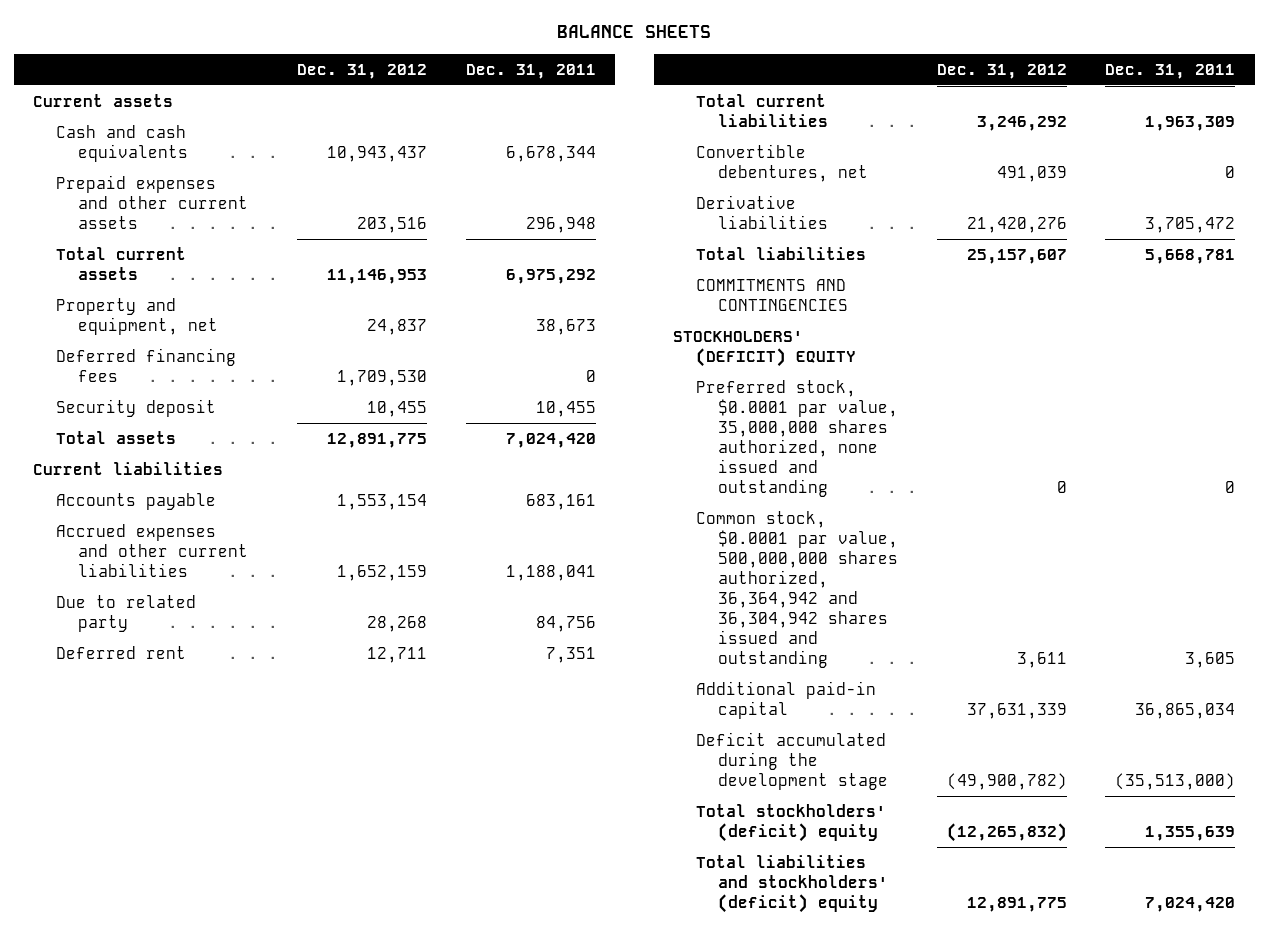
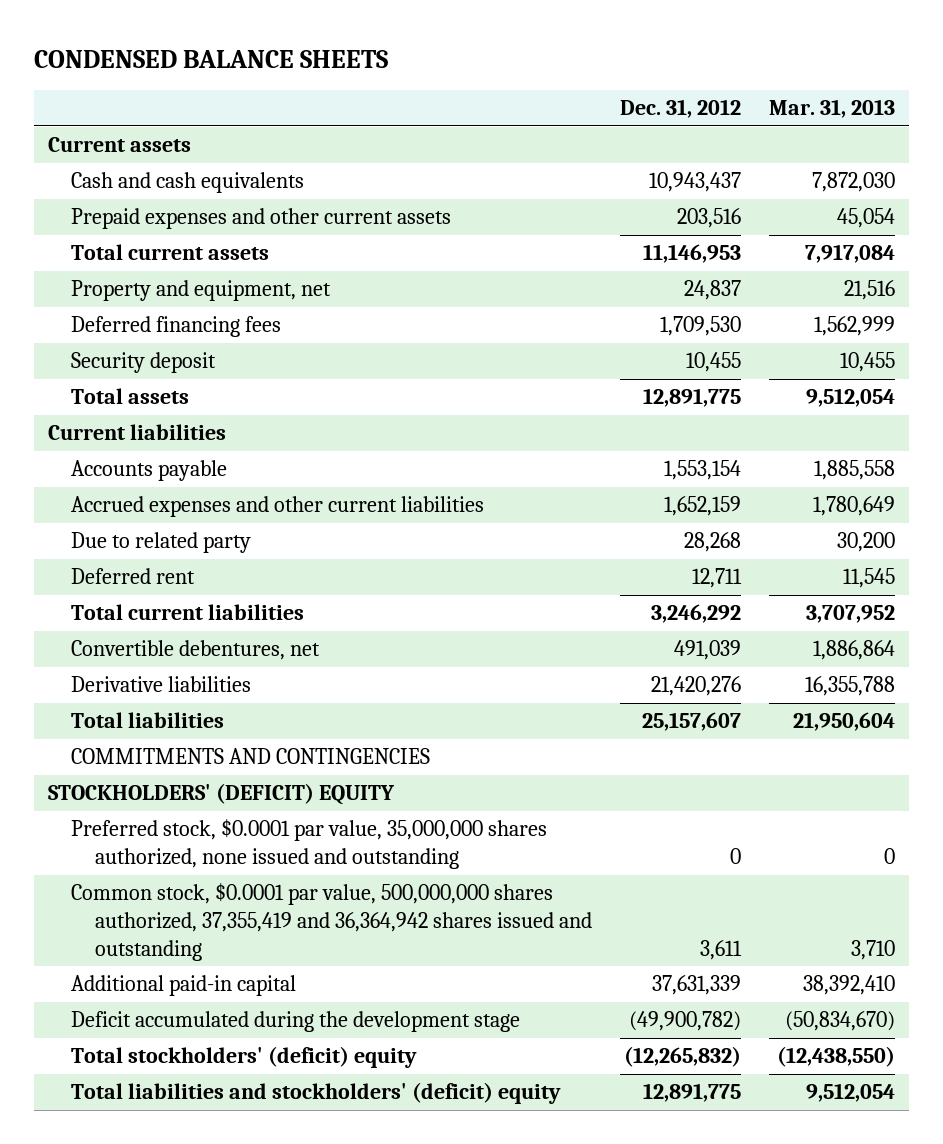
[557,25,712,39] BALANCE SHEETS -> [33,49,388,68] CONDENSED BALANCE SHEETS
[465,63,596,79] Dec. 31, 2011 -> none
none -> [768,99,895,119] Mar. 31, 2013
[695,511,899,669] Common stock, $0.0001 par value, 500,000,000 shares authorized, 36,364,942 and 36,304,942 shares issued and outstanding -> [71,883,592,961] Common stock, $0.0001 par value, 500,000,000 shares authorized, 37,355,419 and 36,364,942 shares issued and outstanding

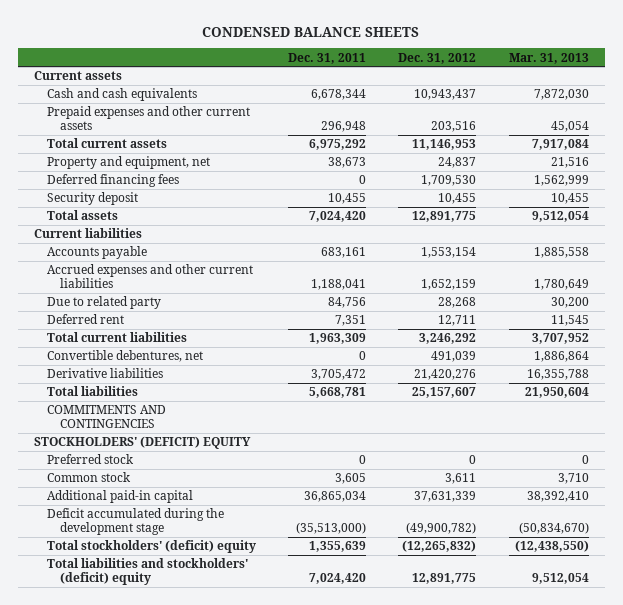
none -> [288,52,367,64] Dec. 31, 2011
[71,819,548,870] Preferred stock, $0.0001 par value, 35,000,000 shares authorized, none issued and outstanding -> [47,454,135,465] Preferred stock
[71,883,592,961] Common stock, $0.0001 par value, 500,000,000 shares authorized, 37,355,419 and 36,364,942 shares issued and outstanding -> [47,472,132,483] Common stock

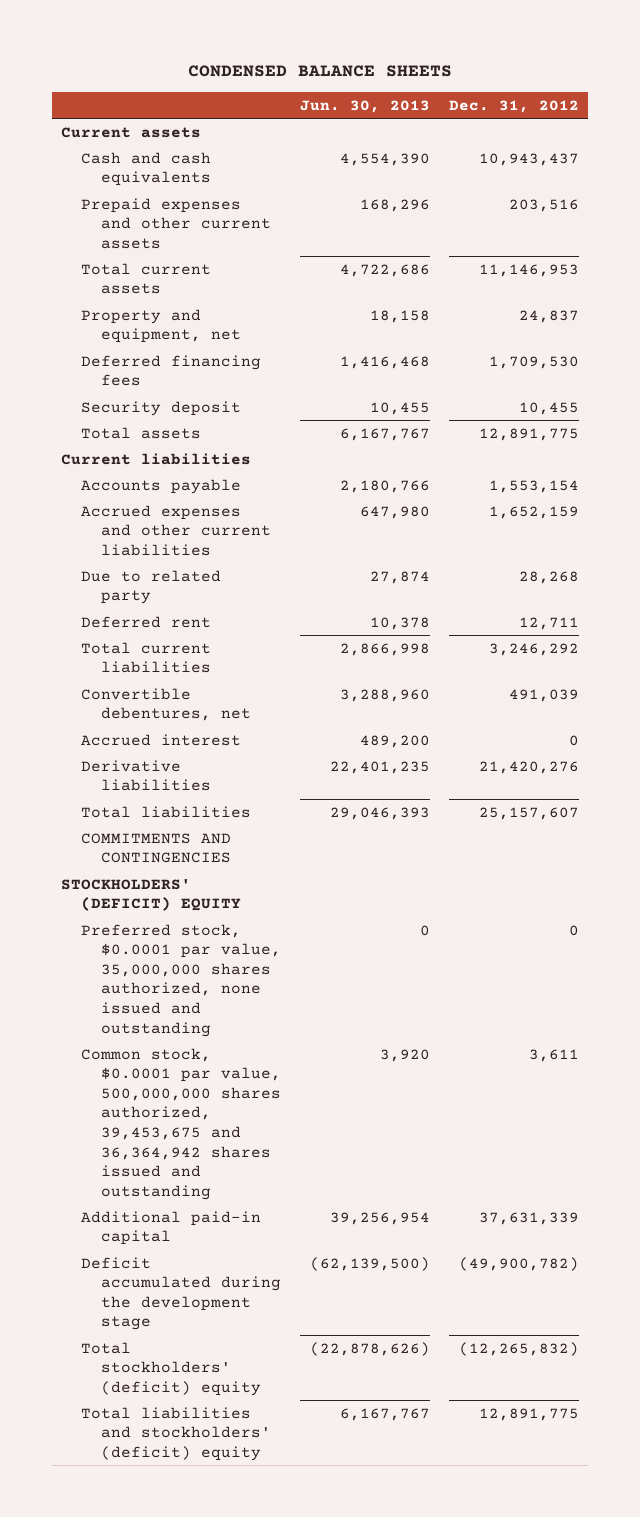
[288,52,367,64] Dec. 31, 2011 -> none
[508,52,589,64] Mar. 31, 2013 -> none
none -> [299,99,430,113] Jun. 30, 2013
none -> [81,733,242,746] Accrued interest
[47,454,135,465] Preferred stock -> [81,923,282,1037] Preferred stock, $0.0001 par value, 35,000,000 shares authorized, none issued and outstanding
[47,472,132,483] Common stock -> [81,1047,282,1200] Common stock, $0.0001 par value, 500,000,000 shares authorized, 39,453,675 and 36,364,942 shares issued and outstanding

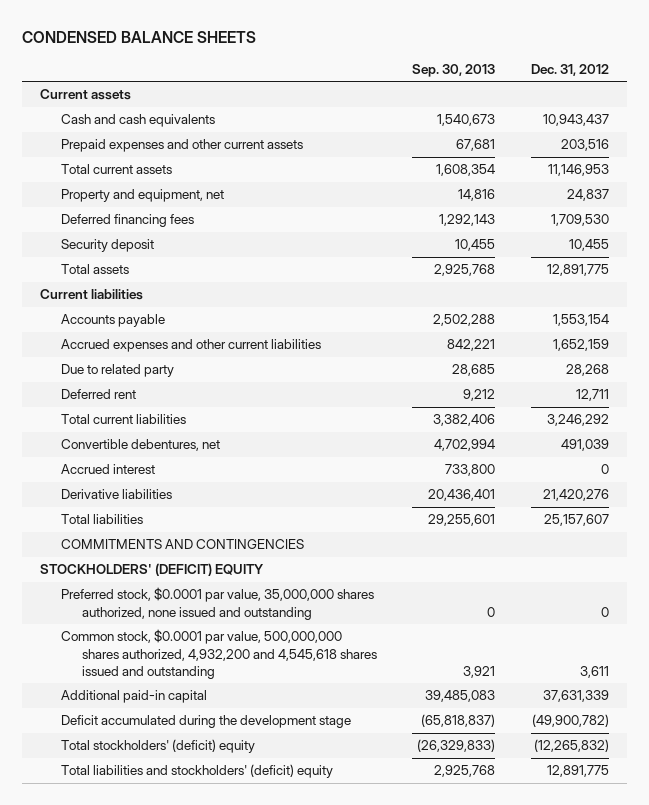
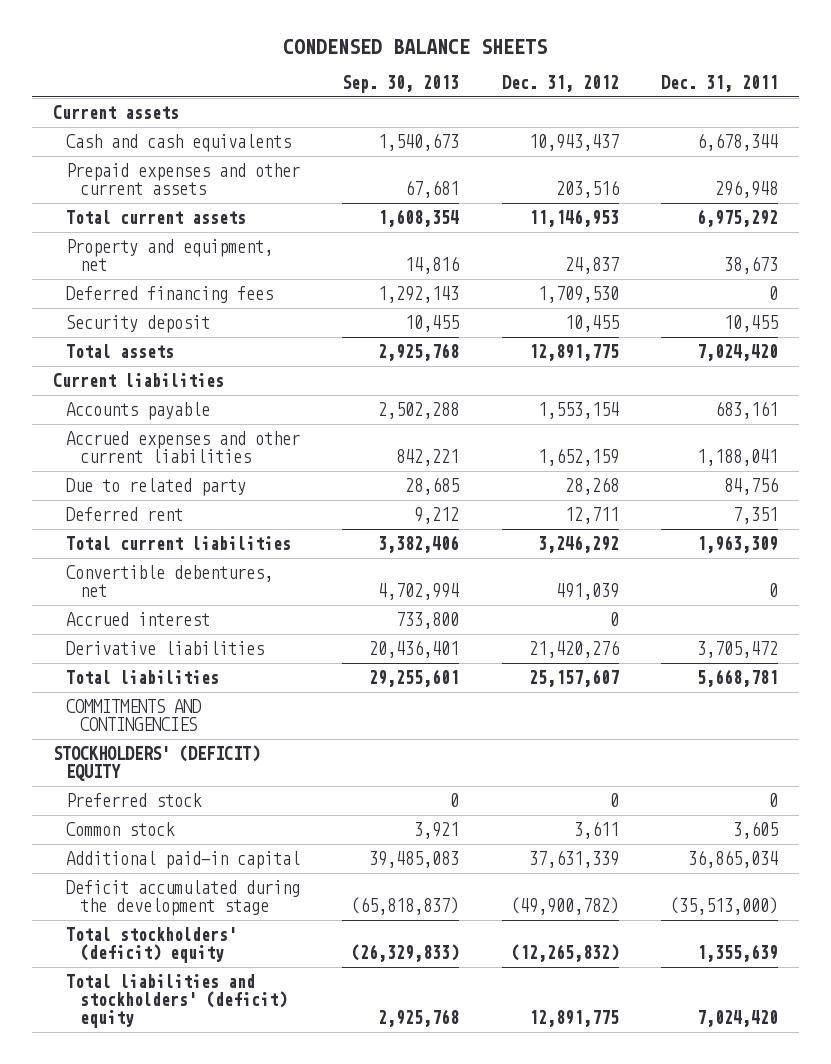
none -> [660,75,778,93] Dec. 31, 2011
[60,587,374,620] Preferred stock, $0.0001 par value, 35,000,000 shares authorized, none issued and outstanding -> [66,792,203,807] Preferred stock
[60,629,377,679] Common stock, $0.0001 par value, 500,000,000 shares authorized, 4,932,200 and 4,545,618 shares issued and outstanding -> [66,821,176,836] Common stock

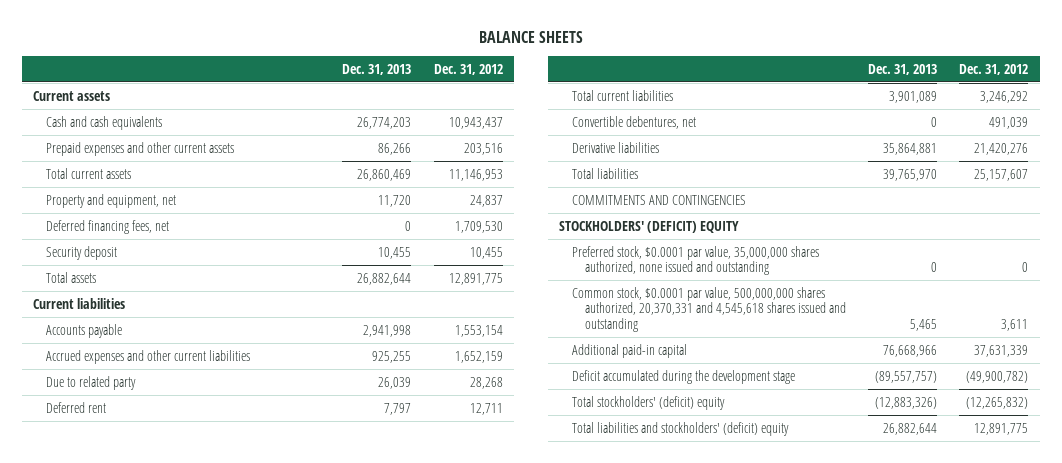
[283,39,548,55] CONDENSED BALANCE SHEETS -> [478,30,583,43] BALANCE SHEETS
[342,75,460,94] Sep. 30, 2013 -> none
[660,75,778,93] Dec. 31, 2011 -> none
none -> [342,63,412,75] Dec. 31, 2013
[66,285,274,303] Deferred financing fees -> [45,219,169,234] Deferred financing fees, net
[66,611,211,626] Accrued interest -> none
[66,792,203,807] Preferred stock -> [571,245,819,276] Preferred stock, $0.0001 par value, 35,000,000 shares authorized, none issued and outstanding
[66,821,176,836] Common stock -> [571,286,846,333] Common stock, $0.0001 par value, 500,000,000 shares authorized, 20,370,331 and 4,545,618 shares issued and outstanding

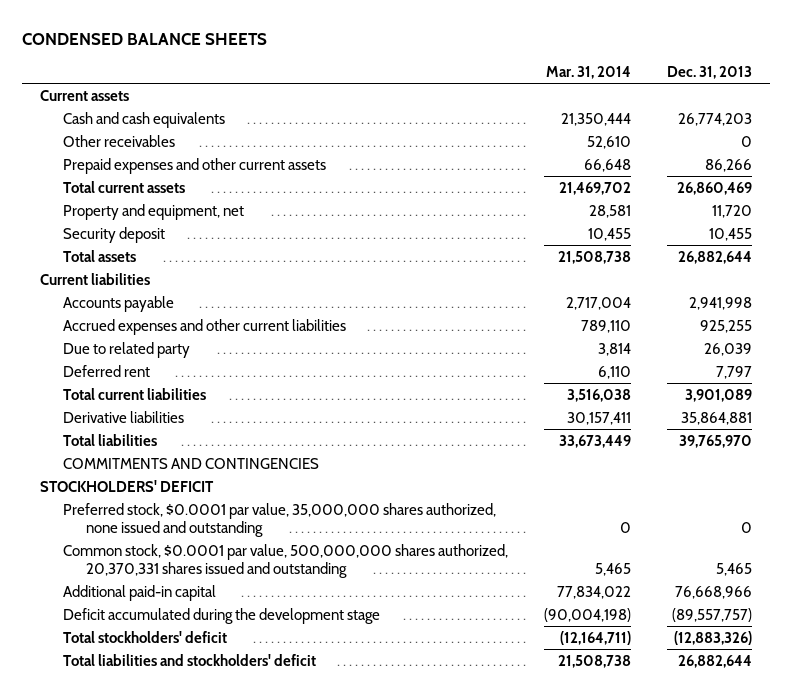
[478,30,583,43] BALANCE SHEETS -> [22,33,268,46] CONDENSED BALANCE SHEETS
[433,63,503,75] Dec. 31, 2012 -> none
none -> [546,65,632,79] Mar. 31, 2014
none -> [63,134,176,147] Other receivables
[45,219,169,234] Deferred financing fees, net -> none
[571,115,696,129] Convertible debentures, net -> none
[558,220,739,233] STOCKHOLDERS' (DEFICIT) EQUITY -> [40,479,215,492] STOCKHOLDERS' DEFICIT
[571,286,846,333] Common stock, $0.0001 par value, 500,000,000 shares authorized, 20,370,331 and 4,545,618 shares issued and outstanding -> [63,543,509,578] Common stock, $0.0001 par value, 500,000,000 shares authorized, 20,370,331 shares issued and outstanding
[571,395,725,410] Total stockholders' (deficit) equity -> [63,630,228,643] Total stockholders' deficit
[571,421,789,436] Total liabilities and stockholders' (deficit) equity -> [63,653,317,666] Total liabilities and stockholders' deficit

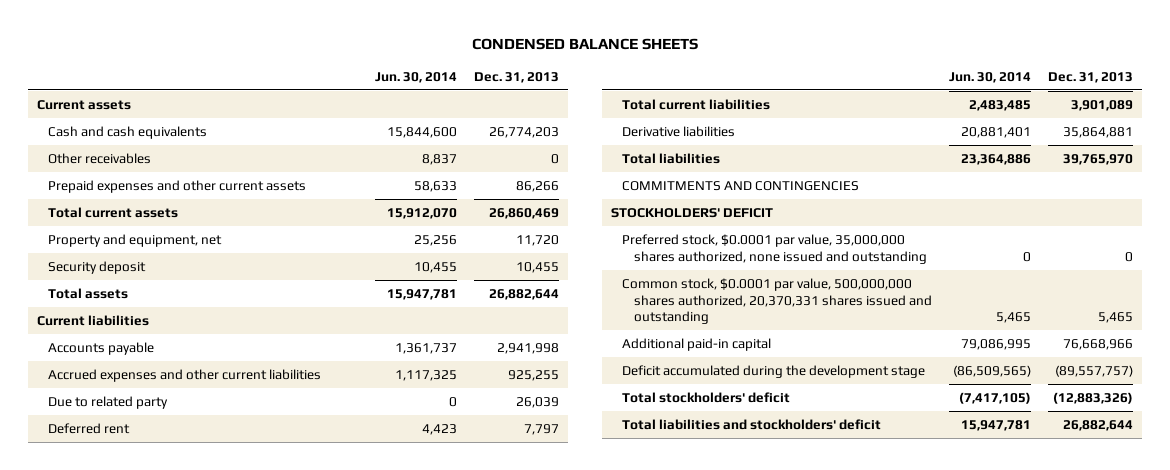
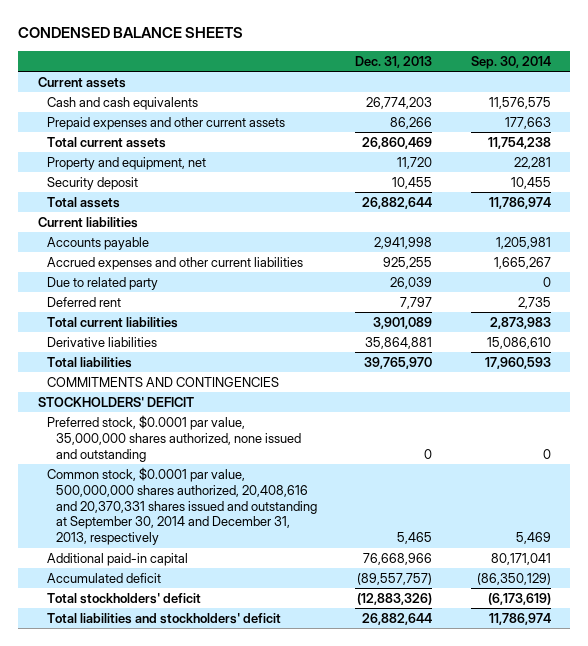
[375,71,458,83] Jun. 30, 2014 -> none
none -> [470,55,551,69] Sep. 30, 2014
[48,152,152,164] Other receivables -> none
[622,277,932,325] Common stock, $0.0001 par value, 500,000,000 shares authorized, 20,370,331 shares issued and outstanding -> [46,466,317,546] Common stock, $0.0001 par value, 500,000,000 shares authorized, 20,408,616 and 20,370,331 shares issued and outstanding at September 30, 2014 and December 31, 2013, respectively
[622,364,926,378] Deficit accumulated during the development stage -> [46,572,161,583] Accumulated deficit

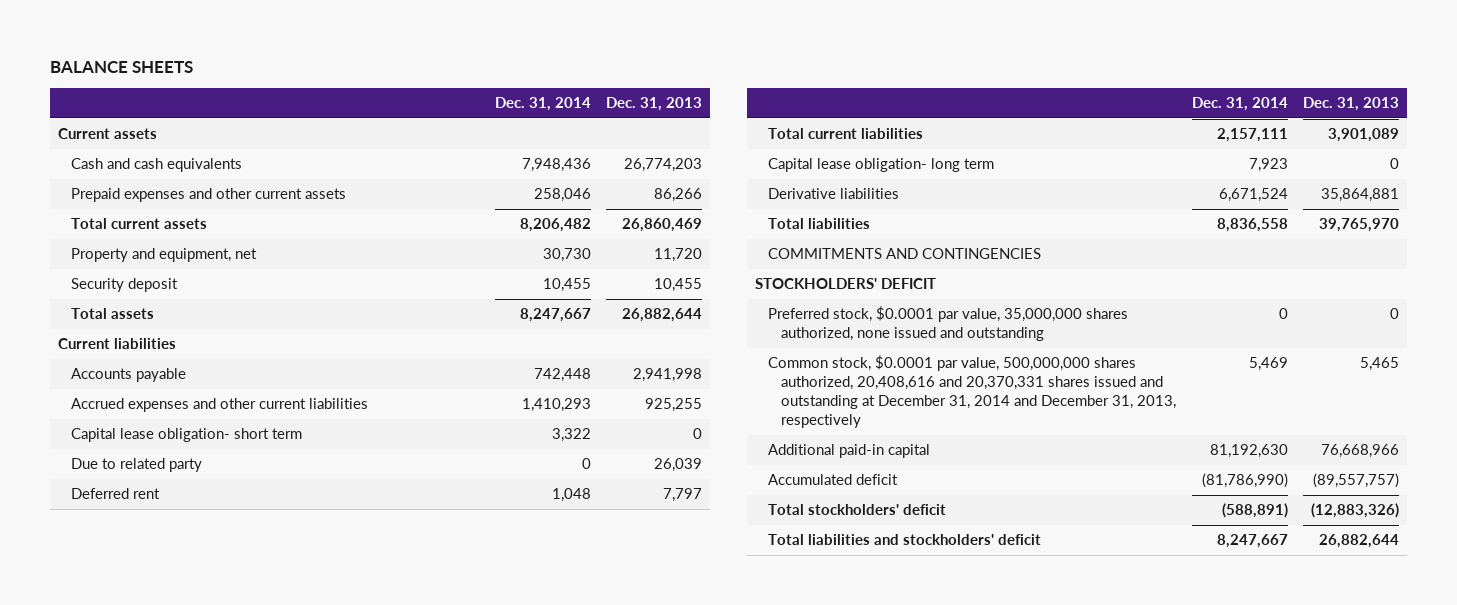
[18,27,244,39] CONDENSED BALANCE SHEETS -> [50,61,194,74] BALANCE SHEETS
[470,55,551,69] Sep. 30, 2014 -> none
none -> [494,97,591,112] Dec. 31, 2014
none -> [70,428,302,443] Capital lease obligation- short term
none -> [767,158,994,173] Capital lease obligation- long term
[46,466,317,546] Common stock, $0.0001 par value, 500,000,000 shares authorized, 20,408,616 and 20,370,331 shares issued and outstanding at September 30, 2014 and December 31, 2013, respectively -> [767,355,1176,429] Common stock, $0.0001 par value, 500,000,000 shares authorized, 20,408,616 and 20,370,331 shares issued and outstanding at December 31, 2014 and December 31, 2013, respectively

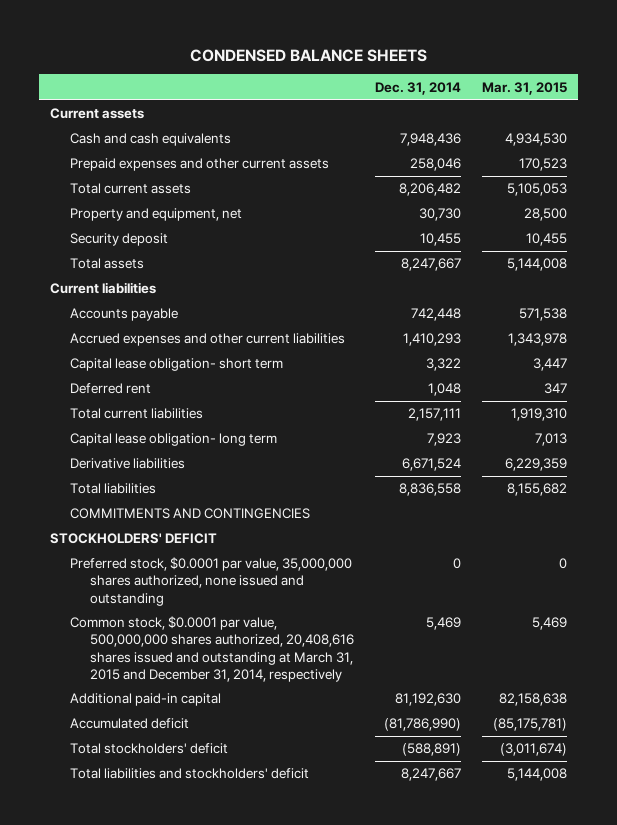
[50,61,194,74] BALANCE SHEETS -> [189,48,427,62] CONDENSED BALANCE SHEETS
[606,97,703,112] Dec. 31, 2013 -> none
none -> [481,81,567,95] Mar. 31, 2015
[70,458,202,473] Due to related party -> none
[767,355,1176,429] Common stock, $0.0001 par value, 500,000,000 shares authorized, 20,408,616 and 20,370,331 shares issued and outstanding at December 31, 2014 and December 31, 2013, respectively -> [69,616,354,682] Common stock, $0.0001 par value, 500,000,000 shares authorized, 20,408,616 shares issued and outstanding at March 31, 2015 and December 31, 2014, respectively

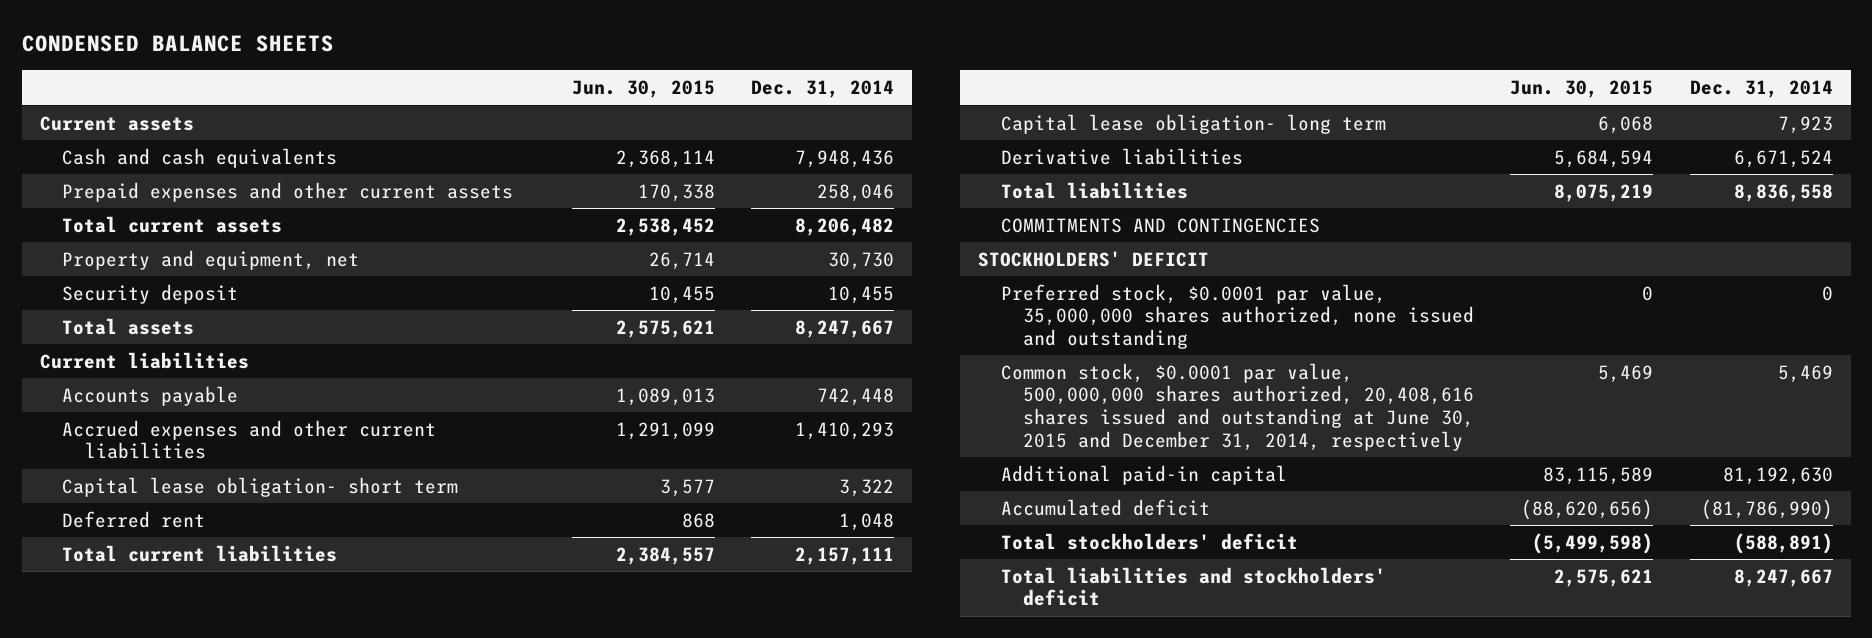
[481,81,567,95] Mar. 31, 2015 -> none
none -> [572,80,716,99] Jun. 30, 2015
[69,616,354,682] Common stock, $0.0001 par value, 500,000,000 shares authorized, 20,408,616 shares issued and outstanding at March 31, 2015 and December 31, 2014, respectively -> [1000,362,1475,451] Common stock, $0.0001 par value, 500,000,000 shares authorized, 20,408,616 shares issued and outstanding at June 30, 2015 and December 31, 2014, respectively

